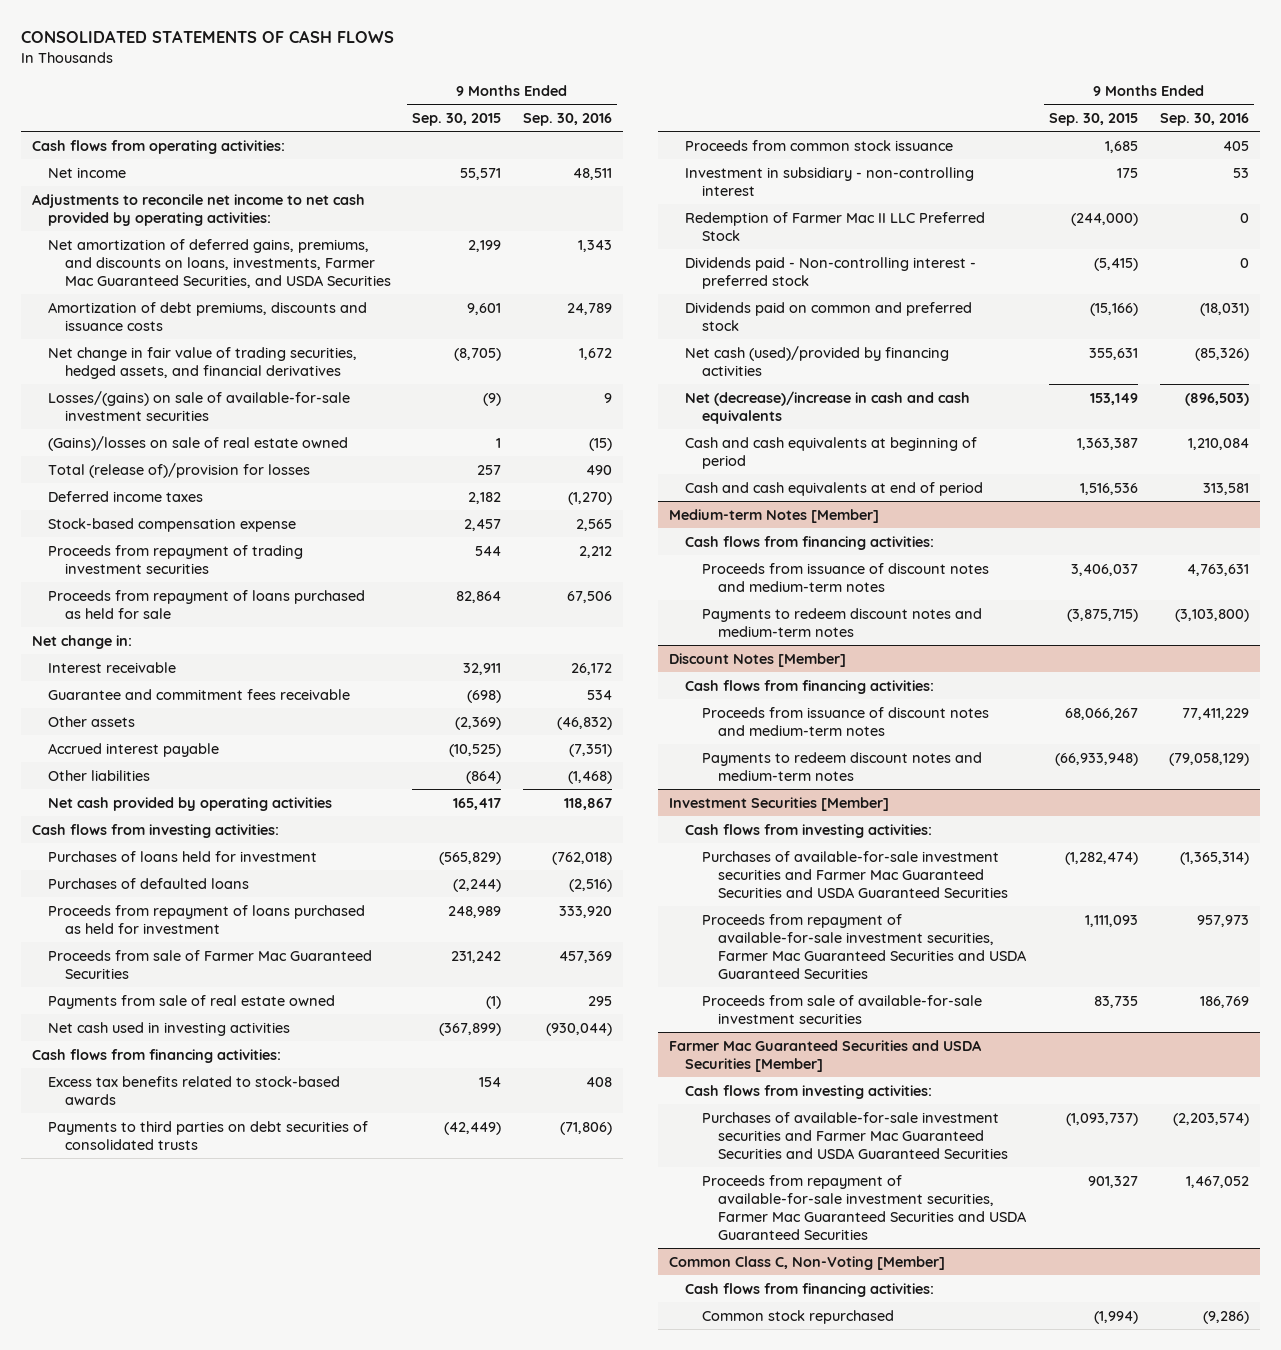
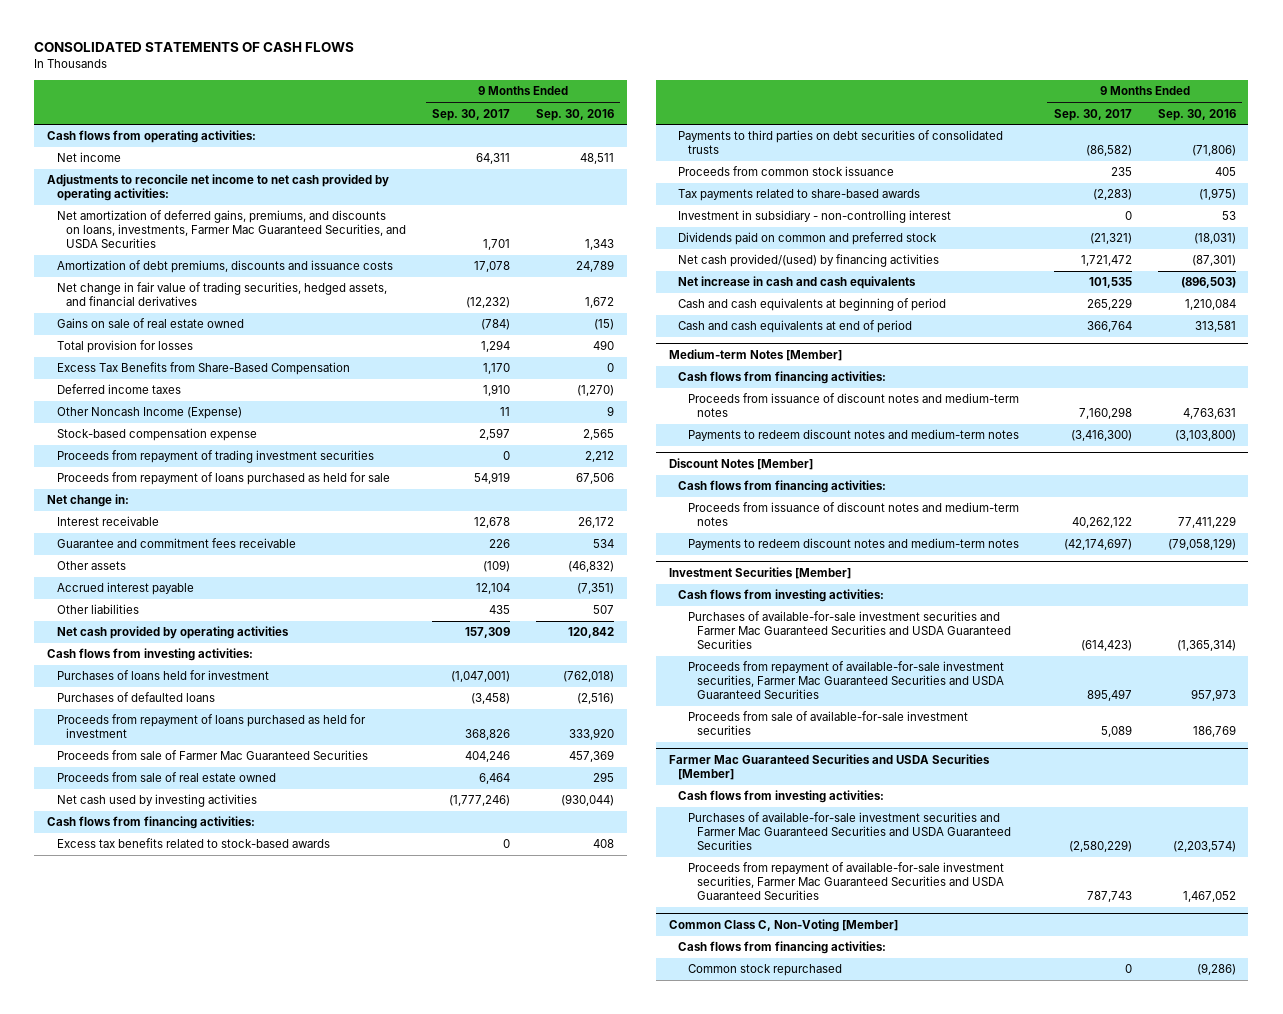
[412,112,502,126] Sep. 30, 2015 -> none
none -> [432,108,511,121] Sep. 30, 2017
[48,390,351,421] Losses/(gains) on sale of available-for-sale investment securities -> none
[48,435,349,451] (Gains)/losses on sale of real estate owned -> [56,318,244,329] Gains on sale of real estate owned
[48,462,311,478] Total (release of)/provision for losses -> [56,340,193,354] Total provision for losses
none -> [56,362,350,376] Excess Tax Benefits from Share-Based Compensation
none -> [56,407,242,420] Other Noncash Income (Expense)
[567,770,612,784] (1,468) -> [592,605,614,615] 507
[563,797,612,810] 118,867 -> [567,627,614,639] 120,842
[48,994,336,1009] Payments from sale of real estate owned -> [56,772,276,783] Proceeds from sale of real estate owned
[48,1021,291,1036] Net cash used in investing activities -> [56,794,257,808] Net cash used by investing activities
none -> [678,189,921,202] Tax payments related to share-based awards
[685,211,986,241] Redemption of Farmer Mac II LLC Preferred Stock -> none
[685,256,977,289] Dividends paid - Non-controlling interest - preferred stock -> none
[685,345,950,376] Net cash (used)/provided by financing activities -> [678,254,940,268] Net cash provided/(used) by financing activities
[1194,347,1249,361] (85,326) -> [1191,255,1236,267] (87,301)
[685,390,971,424] Net (decrease)/increase in cash and cash equivalents -> [678,276,917,290] Net increase in cash and cash equivalents

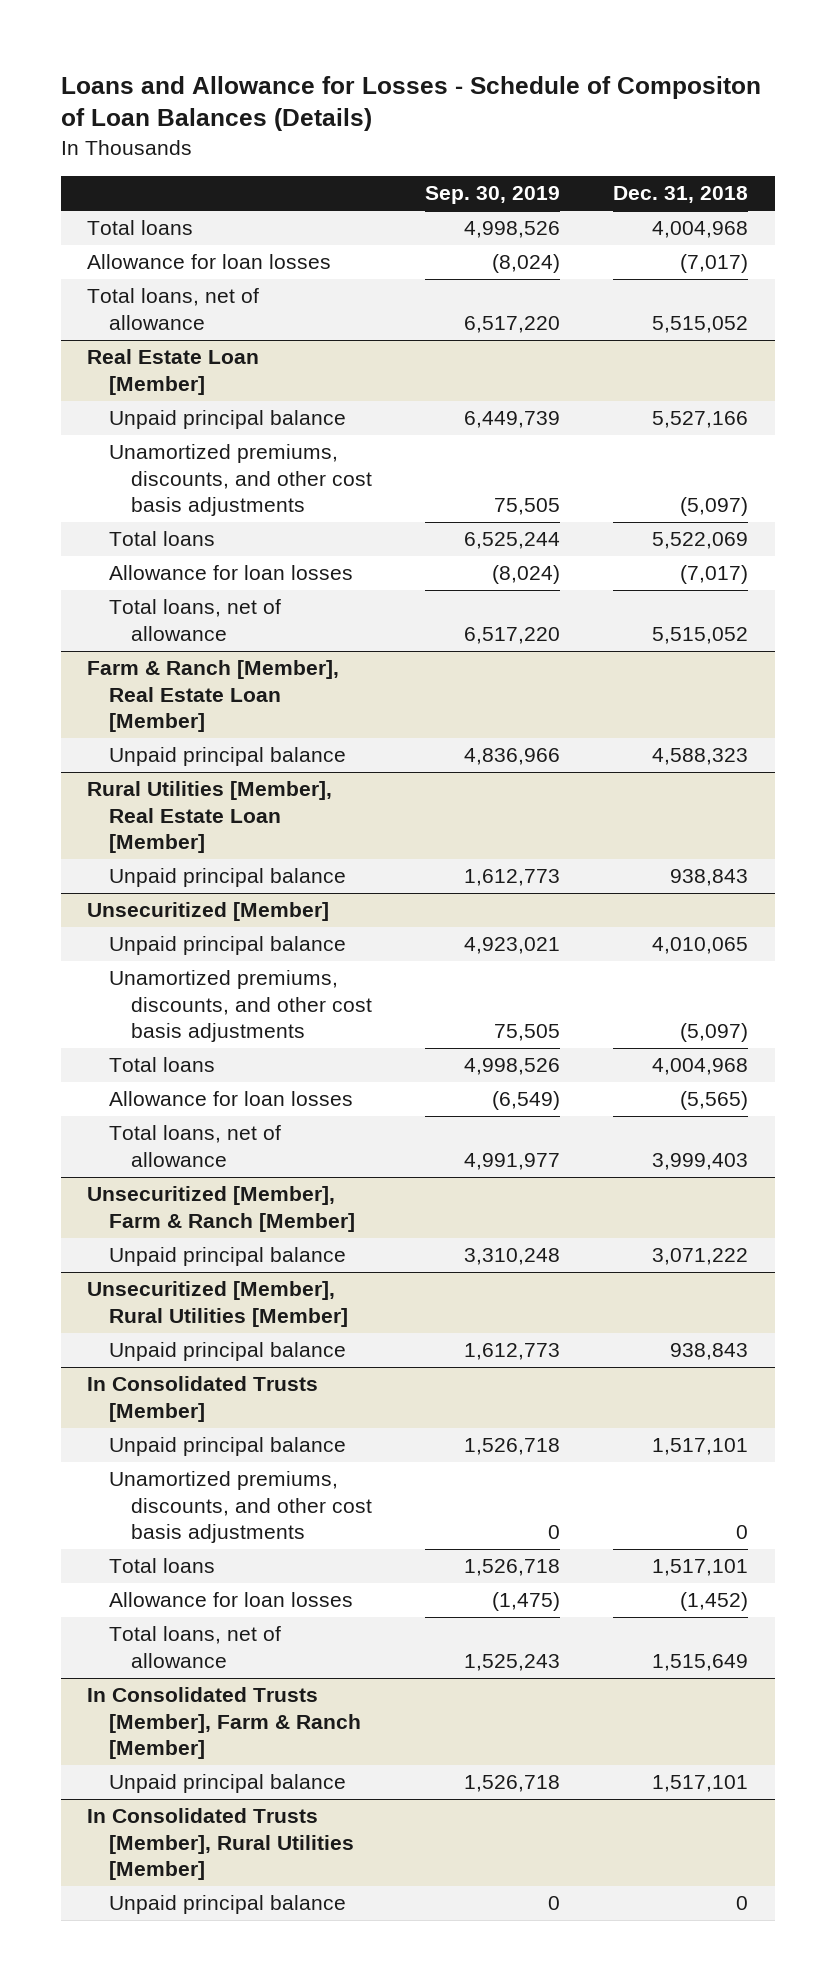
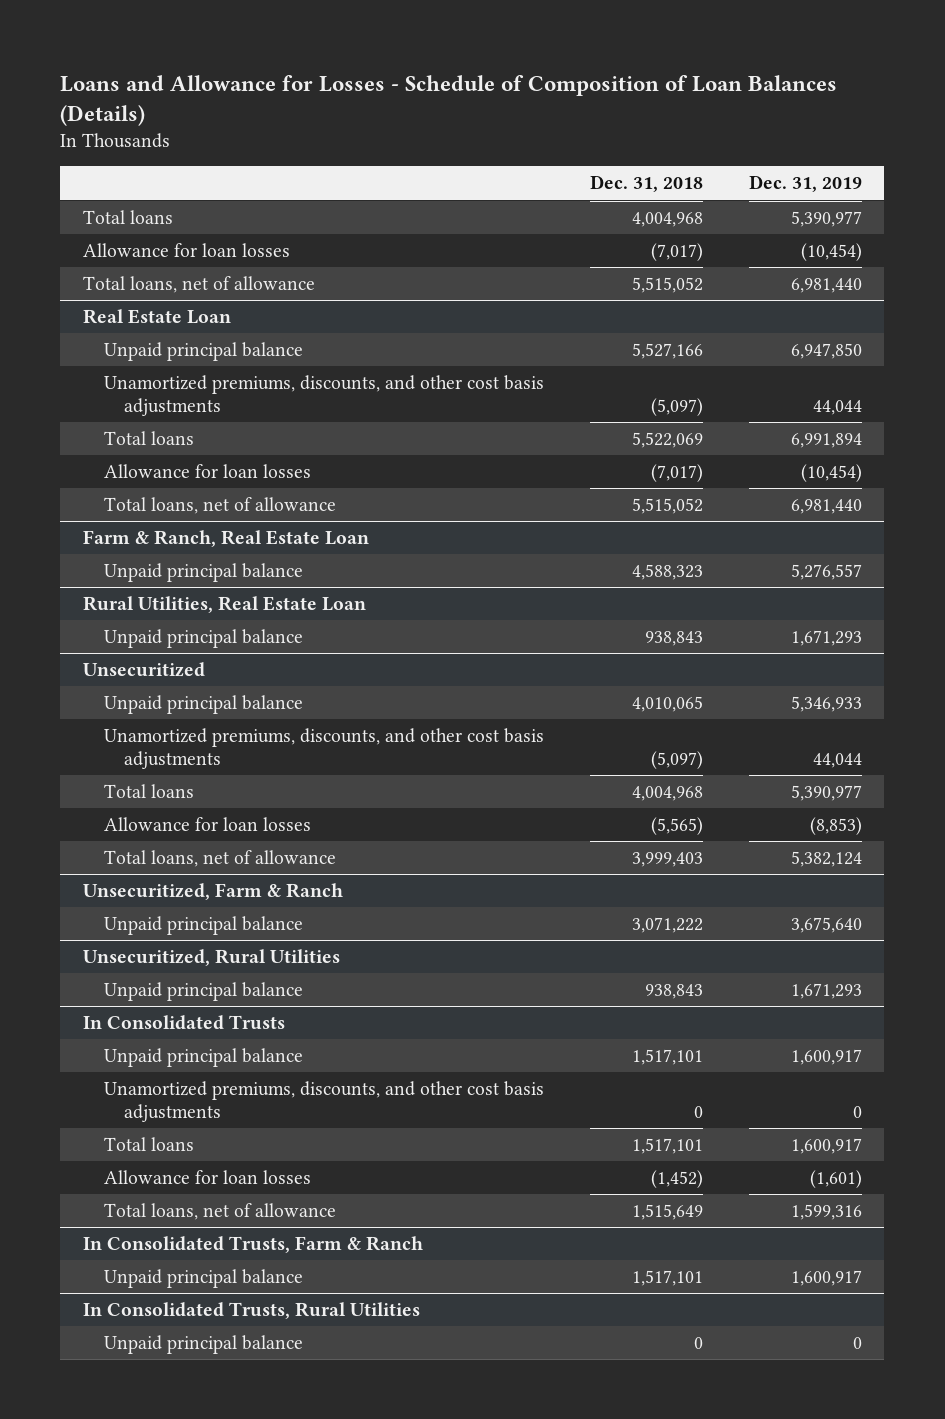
[60,75,761,132] Loans and Allowance for Losses - Schedule of Compositon of Loan Balances (Details) -> [60,74,838,126] Loans and Allowance for Losses - Schedule of Composition of Loan Balances (Details)
[425,186,561,205] Sep. 30, 2019 -> none
none -> [748,175,862,193] Dec. 31, 2019
[87,349,260,395] Real Estate Loan [Member] -> [83,308,232,324] Real Estate Loan
[87,660,340,733] Farm & Ranch [Member], Real Estate Loan [Member] -> [83,529,370,547] Farm & Ranch, Real Estate Loan
[87,781,333,854] Rural Utilities [Member], Real Estate Loan [Member] -> [83,595,367,613] Rural Utilities, Real Estate Loan
[87,902,330,922] Unsecuritized [Member] -> [83,661,206,677] Unsecuritized
[87,1186,356,1232] Unsecuritized [Member], Farm & Ranch [Member] -> [83,882,344,900] Unsecuritized, Farm & Ranch
[87,1281,349,1327] Unsecuritized [Member], Rural Utilities [Member] -> [83,948,341,966] Unsecuritized, Rural Utilities
[87,1376,319,1422] In Consolidated Trusts [Member] -> [83,1014,286,1030] In Consolidated Trusts
[87,1687,362,1760] In Consolidated Trusts [Member], Farm & Ranch [Member] -> [83,1235,424,1253] In Consolidated Trusts, Farm & Ranch
[87,1808,355,1881] In Consolidated Trusts [Member], Rural Utilities [Member] -> [83,1301,421,1319] In Consolidated Trusts, Rural Utilities

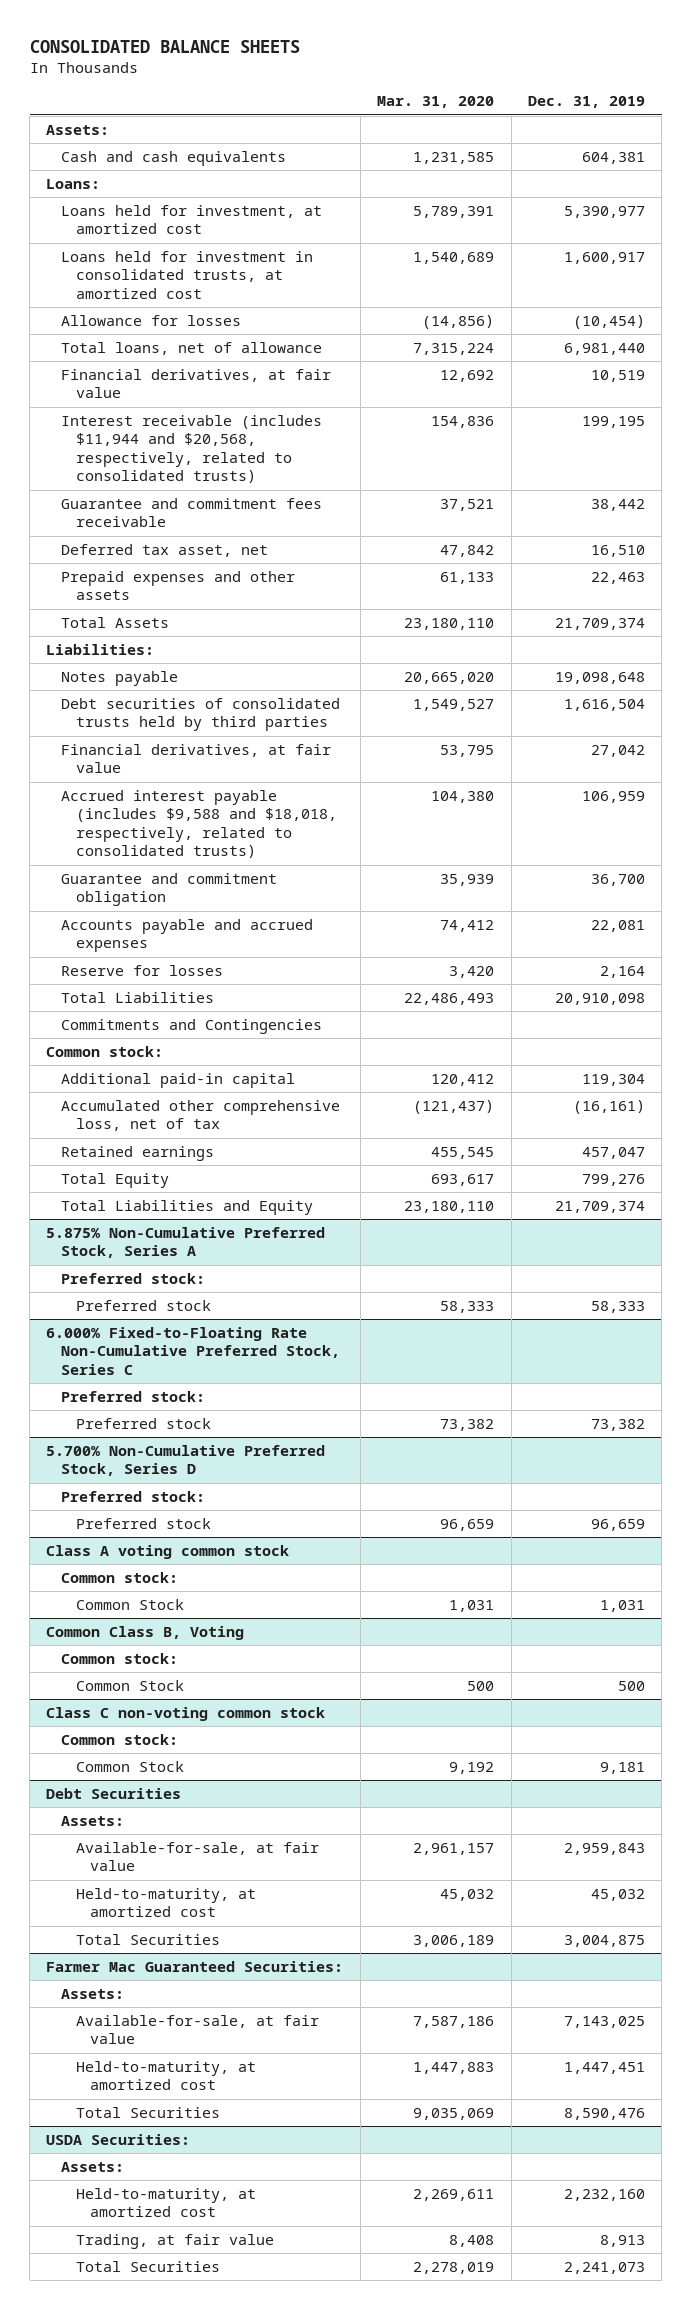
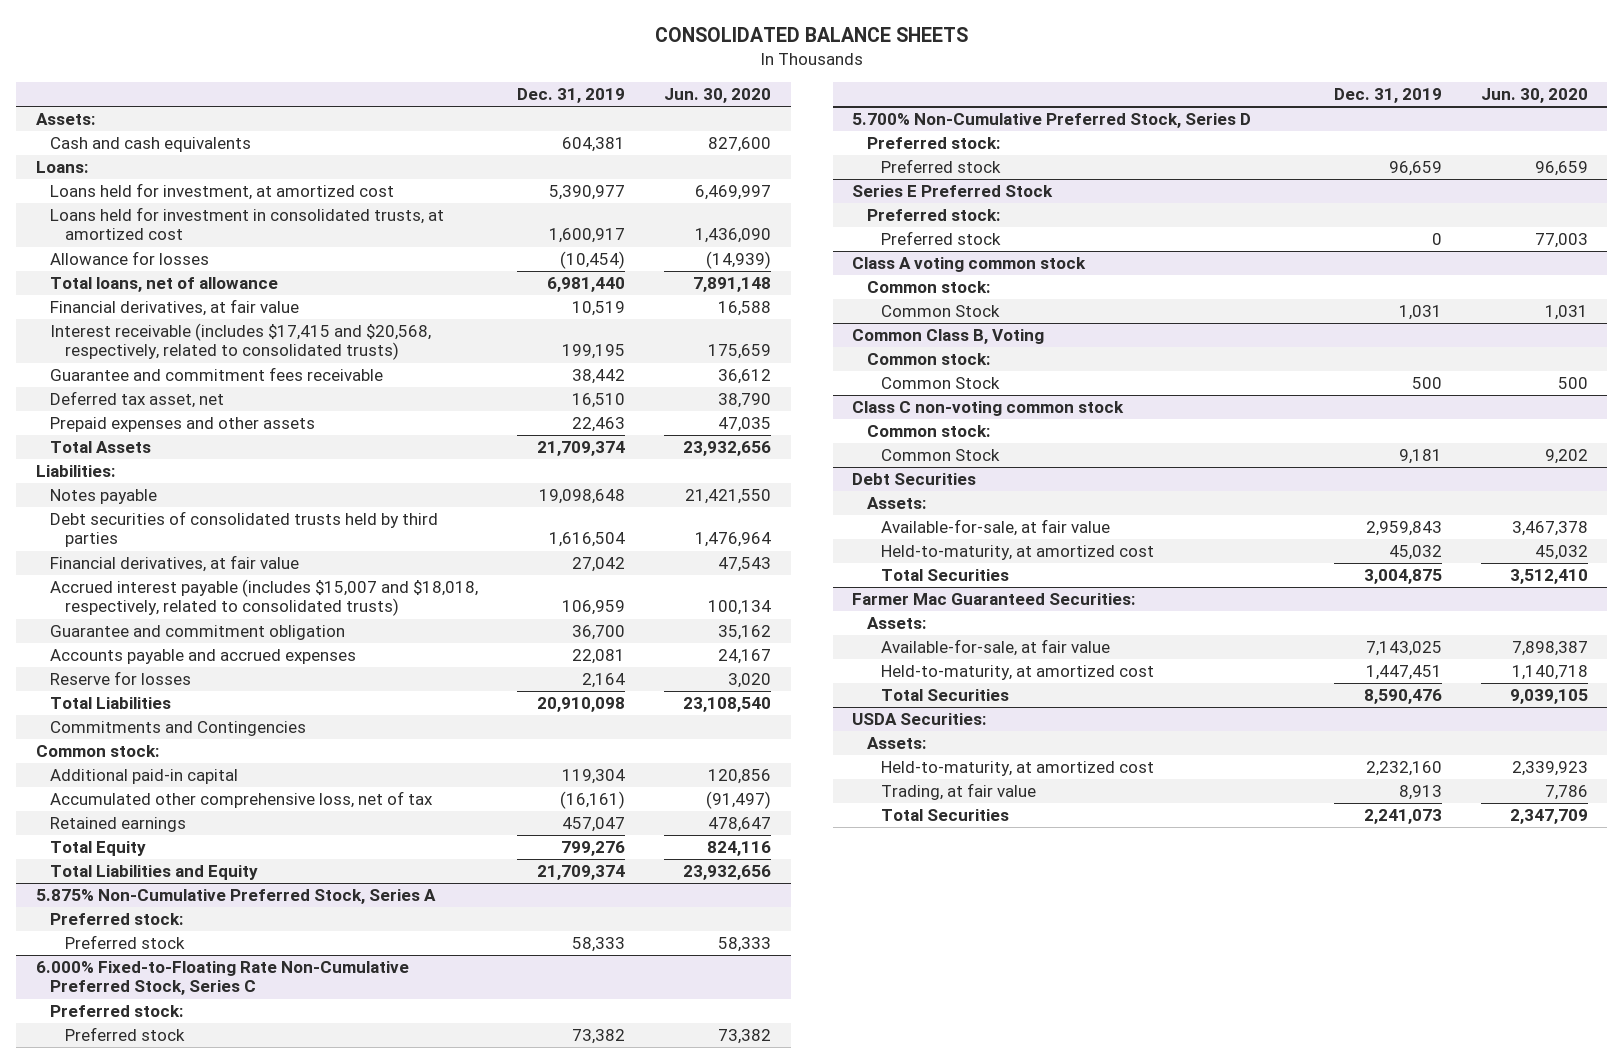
[377,96,495,109] Mar. 31, 2020 -> none
none -> [664,87,772,103] Jun. 30, 2020
[61,414,323,484] Interest receivable (includes $11,944 and $20,568, respectively, related to consolidated trusts) -> [50,323,432,361] Interest receivable (includes $17,415 and $20,568, respectively, related to consolidated trusts)
[61,789,337,859] Accrued interest payable (includes $9,588 and $18,018, respectively, related to consolidated trusts) -> [50,579,479,617] Accrued interest payable (includes $15,007 and $18,018, respectively, related to consolidated trusts)
none -> [852,185,1054,198] Series E Preferred Stock
none -> [866,209,1000,222] Preferred stock:
none -> [881,231,1002,246] Preferred stock

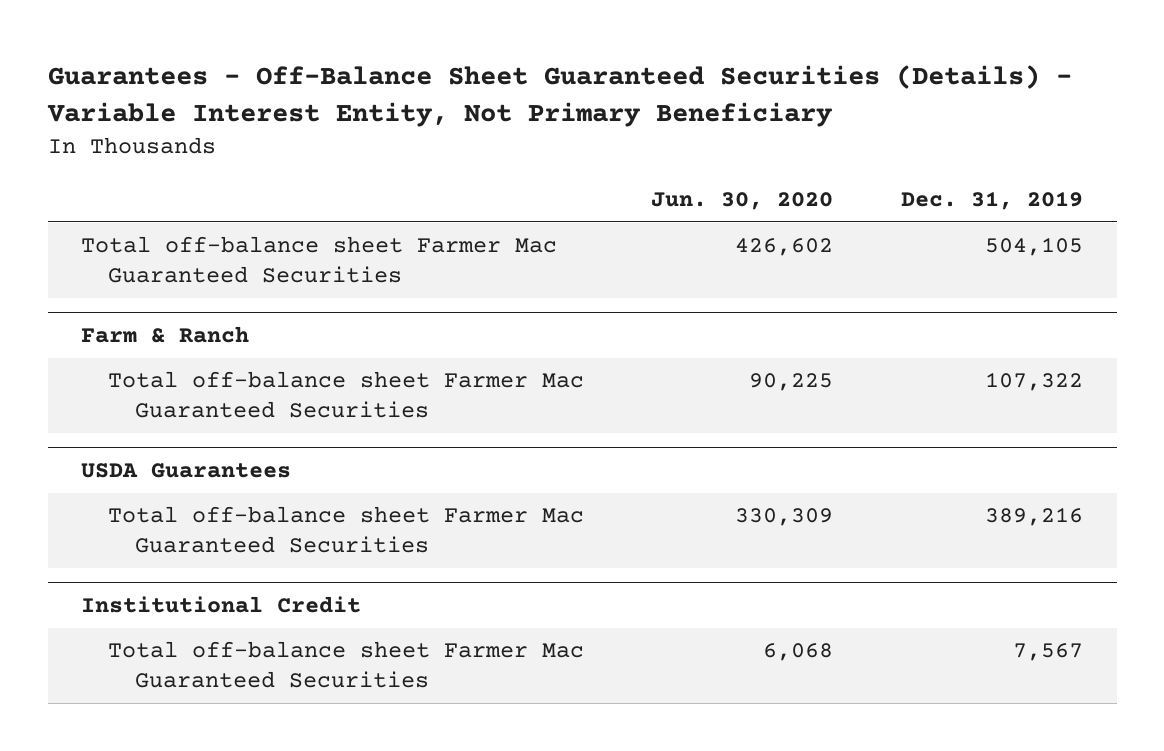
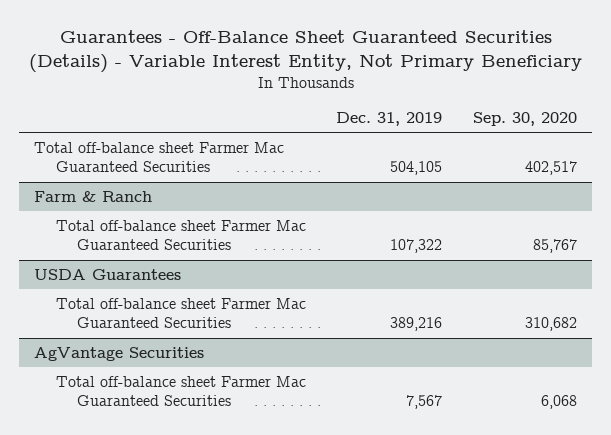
[651,192,834,211] Jun. 30, 2020 -> none
none -> [472,112,577,127] Sep. 30, 2020
[81,596,362,614] Institutional Credit -> [34,346,205,361] AgVantage Securities

